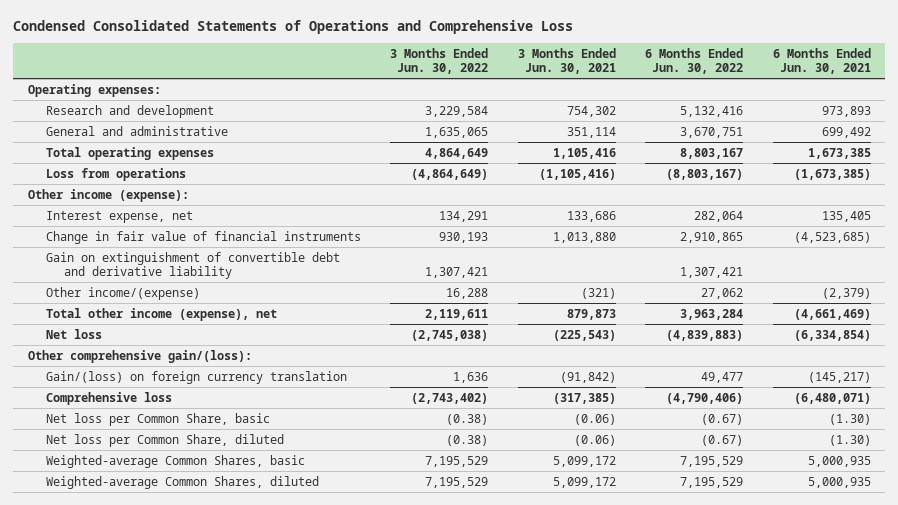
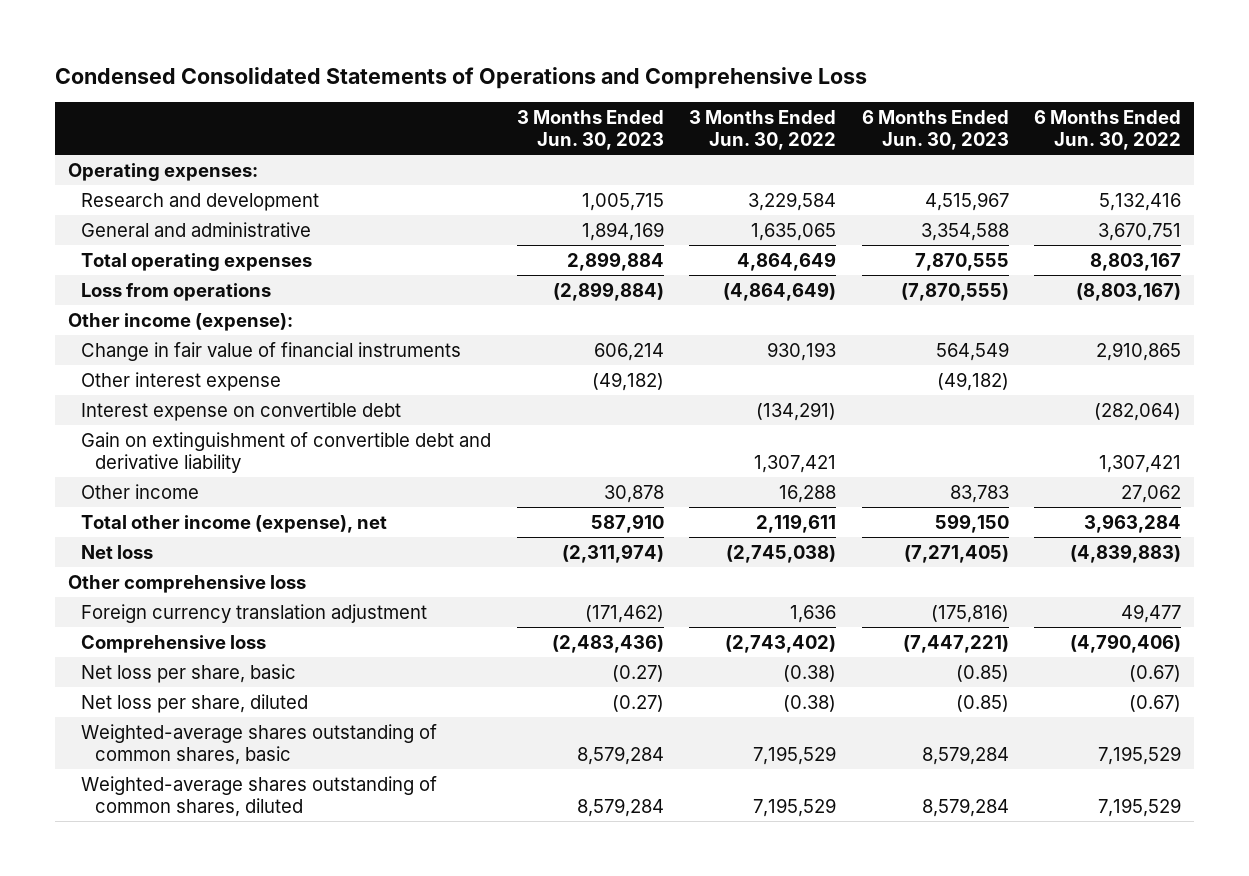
[517,47,616,75] 3 Months Ended Jun. 30, 2021 -> none
[772,47,871,75] 6 Months Ended Jun. 30, 2021 -> none
none -> [516,110,664,151] 3 Months Ended Jun. 30, 2023
none -> [861,110,1009,151] 6 Months Ended Jun. 30, 2023
[45,210,193,223] Interest expense, net -> none
none -> [81,371,282,391] Other interest expense
none -> [81,401,402,421] Interest expense on convertible debt
[45,286,200,300] Other income/(expense) -> [81,483,200,499] Other income
[27,349,252,363] Other comprehensive gain/(loss): -> [67,574,306,593] Other comprehensive loss
[45,370,347,384] Gain/(loss) on foreign currency translation -> [81,603,428,623] Foreign currency translation adjustment
[45,412,270,426] Net loss per Common Share, basic -> [81,663,297,683] Net loss per share, basic
[45,433,284,447] Net loss per Common Share, diluted -> [81,693,309,713] Net loss per share, diluted
[45,454,305,468] Weighted-average Common Shares, basic -> [81,723,438,765] Weighted-average shares outstanding of common shares, basic
[45,475,319,489] Weighted-average Common Shares, diluted -> [81,775,438,817] Weighted-average shares outstanding of common shares, diluted

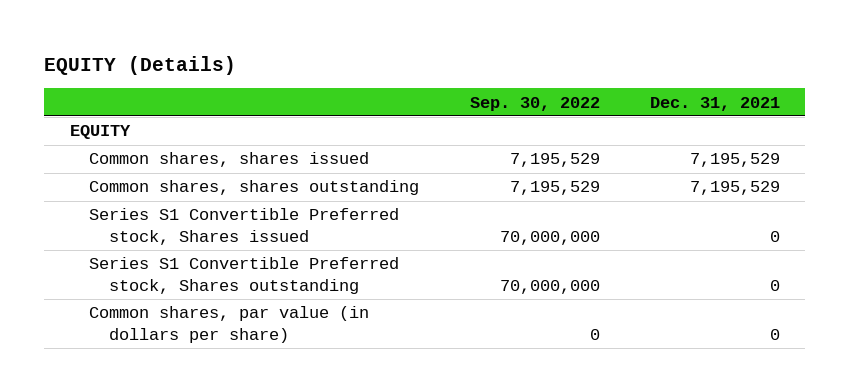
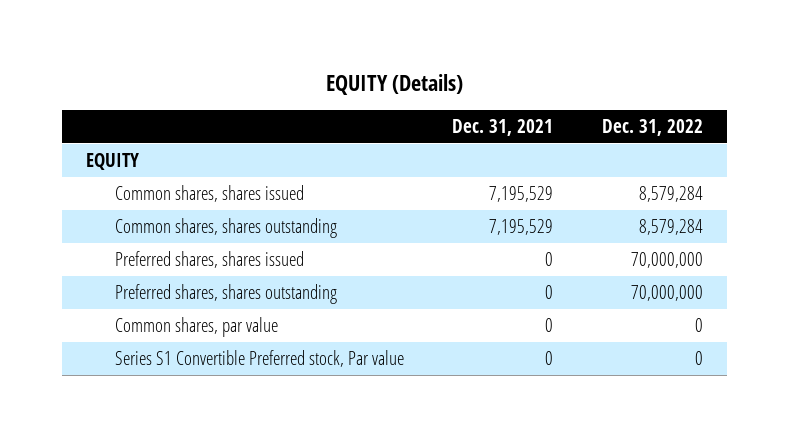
[469,96,600,111] Sep. 30, 2022 -> none
none -> [602,119,704,137] Dec. 31, 2022
[89,208,400,245] Series S1 Convertible Preferred stock, Shares issued -> [114,251,304,269] Preferred shares, shares issued
[89,257,400,294] Series S1 Convertible Preferred stock, Shares outstanding -> [114,284,337,305] Preferred shares, shares outstanding
[89,306,370,343] Common shares, par value (in dollars per share) -> [114,317,278,338] Common shares, par value
none -> [114,350,404,368] Series S1 Convertible Preferred stock, Par value

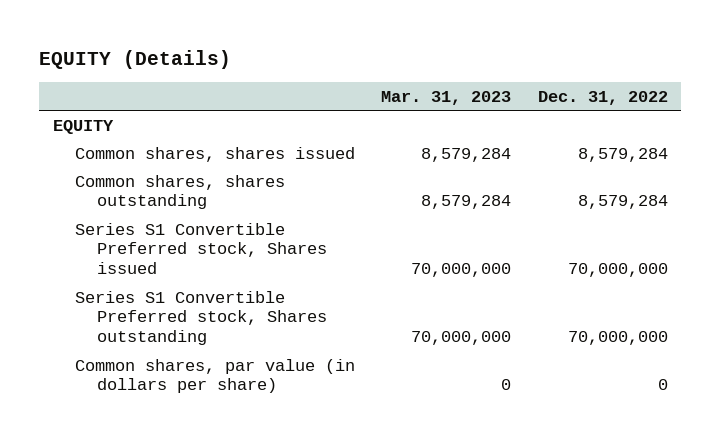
[452,119,554,137] Dec. 31, 2021 -> none
none -> [381,90,512,105] Mar. 31, 2023
[114,350,404,368] Series S1 Convertible Preferred stock, Par value -> none
[114,251,304,269] Preferred shares, shares issued -> [74,222,328,275] Series S1 Convertible Preferred stock, Shares issued
[114,284,337,305] Preferred shares, shares outstanding -> [74,290,328,346] Series S1 Convertible Preferred stock, Shares outstanding
[114,317,278,338] Common shares, par value -> [74,358,355,394] Common shares, par value (in dollars per share)

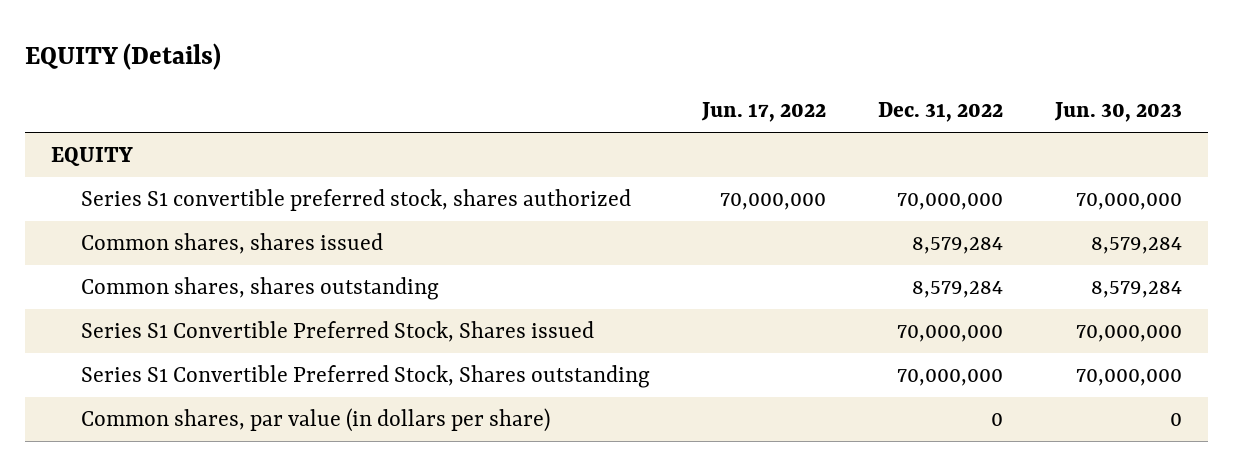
[381,90,512,105] Mar. 31, 2023 -> none
none -> [700,102,826,123] Jun. 17, 2022
none -> [1054,102,1183,123] Jun. 30, 2023
none -> [80,188,631,211] Series S1 convertible preferred stock, shares authorized
[74,222,328,275] Series S1 Convertible Preferred stock, Shares issued -> [80,320,594,342] Series S1 Convertible Preferred Stock, Shares issued
[74,290,328,346] Series S1 Convertible Preferred stock, Shares outstanding -> [80,364,650,388] Series S1 Convertible Preferred Stock, Shares outstanding

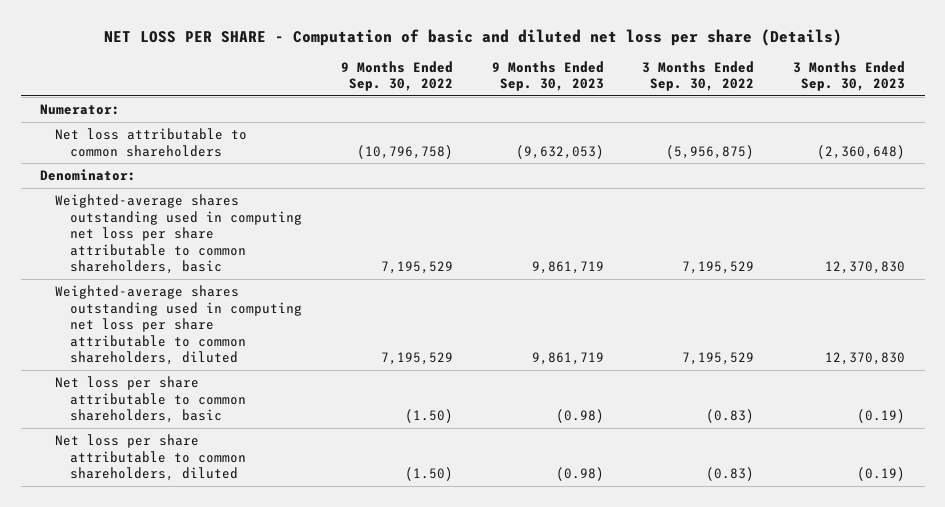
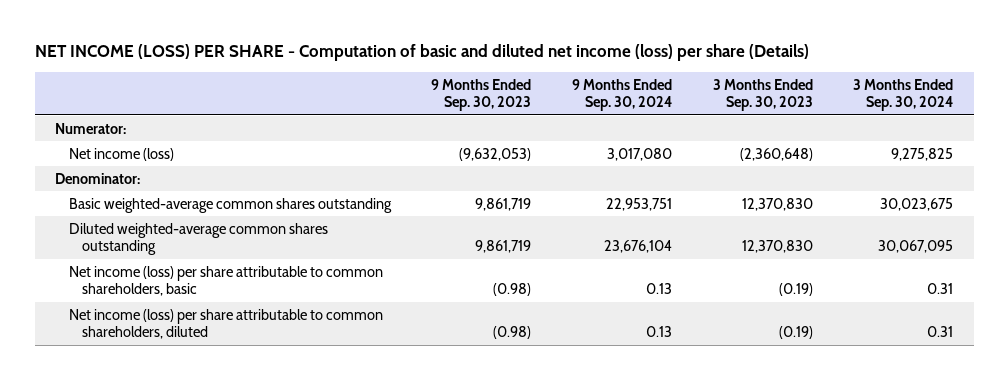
[103,28,842,46] NET LOSS PER SHARE - Computation of basic and diluted net loss per share (Details) -> [34,44,809,62] NET INCOME (LOSS) PER SHARE - Computation of basic and diluted net income (loss) per share (Details)
[340,60,453,92] 9 Months Ended Sep. 30, 2022 -> none
[642,60,755,92] 3 Months Ended Sep. 30, 2022 -> none
none -> [571,78,672,112] 9 Months Ended Sep. 30, 2024
none -> [853,78,954,112] 3 Months Ended Sep. 30, 2024
[55,127,248,157] Net loss attributable to common shareholders -> [68,147,174,161] Net income (loss)
[55,193,303,275] Weighted-average shares outstanding used in computing net loss per share attributable to common shareholders, basic -> [68,197,392,213] Basic weighted-average common shares outstanding
[55,284,303,366] Weighted-average shares outstanding used in computing net loss per share attributable to common shareholders, diluted -> [68,222,328,256] Diluted weighted-average common shares outstanding
[55,375,247,424] Net loss per share attributable to common shareholders, basic -> [68,265,383,297] Net income (loss) per share attributable to common shareholders, basic
[55,433,247,482] Net loss per share attributable to common shareholders, diluted -> [68,308,383,340] Net income (loss) per share attributable to common shareholders, diluted

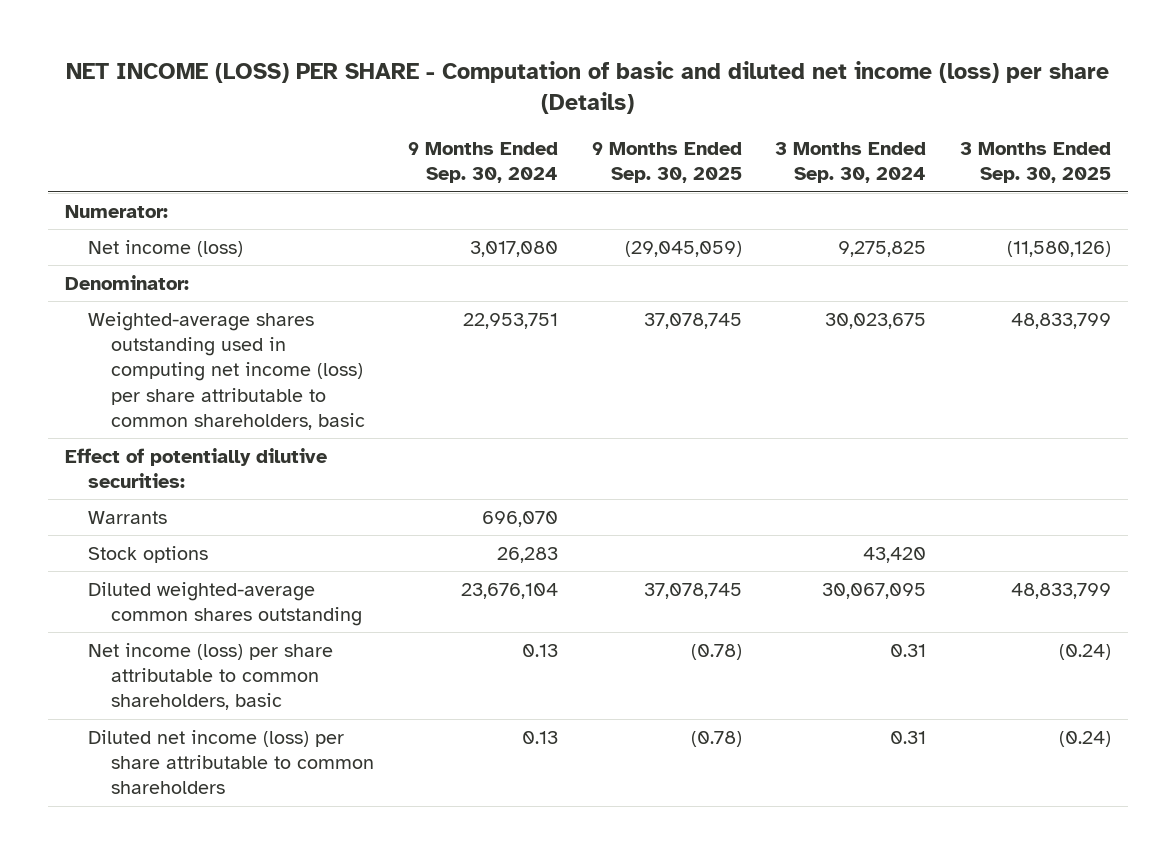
[431,78,532,112] 9 Months Ended Sep. 30, 2023 -> none
[712,78,813,112] 3 Months Ended Sep. 30, 2023 -> none
none -> [591,142,742,184] 9 Months Ended Sep. 30, 2025
none -> [960,142,1112,184] 3 Months Ended Sep. 30, 2025
[68,197,392,213] Basic weighted-average common shares outstanding -> [88,311,366,430] Weighted-average shares outstanding used in computing net income (loss) per share attributable to common shareholders, basic
none -> [65,447,328,489] Effect of potentially dilutive securities:
none -> [88,510,168,524] Warrants
none -> [88,545,209,563] Stock options
[68,308,383,340] Net income (loss) per share attributable to common shareholders, diluted -> [88,729,375,795] Diluted net income (loss) per share attributable to common shareholders

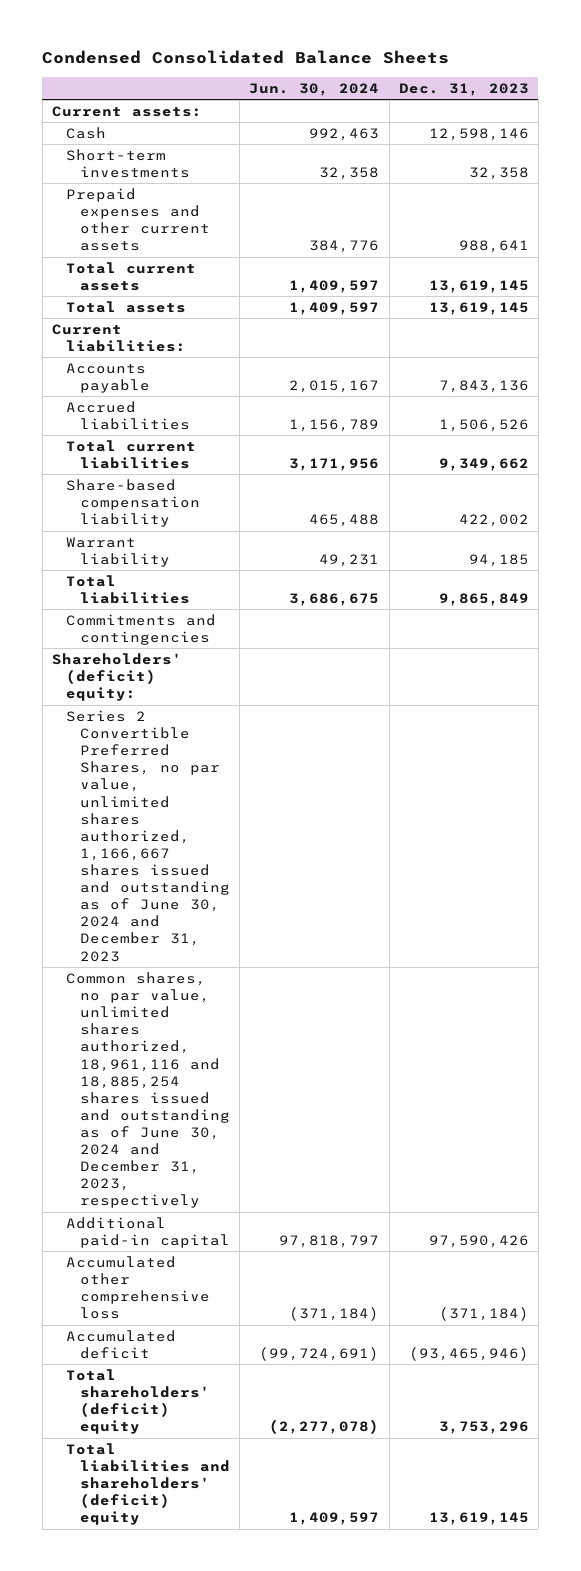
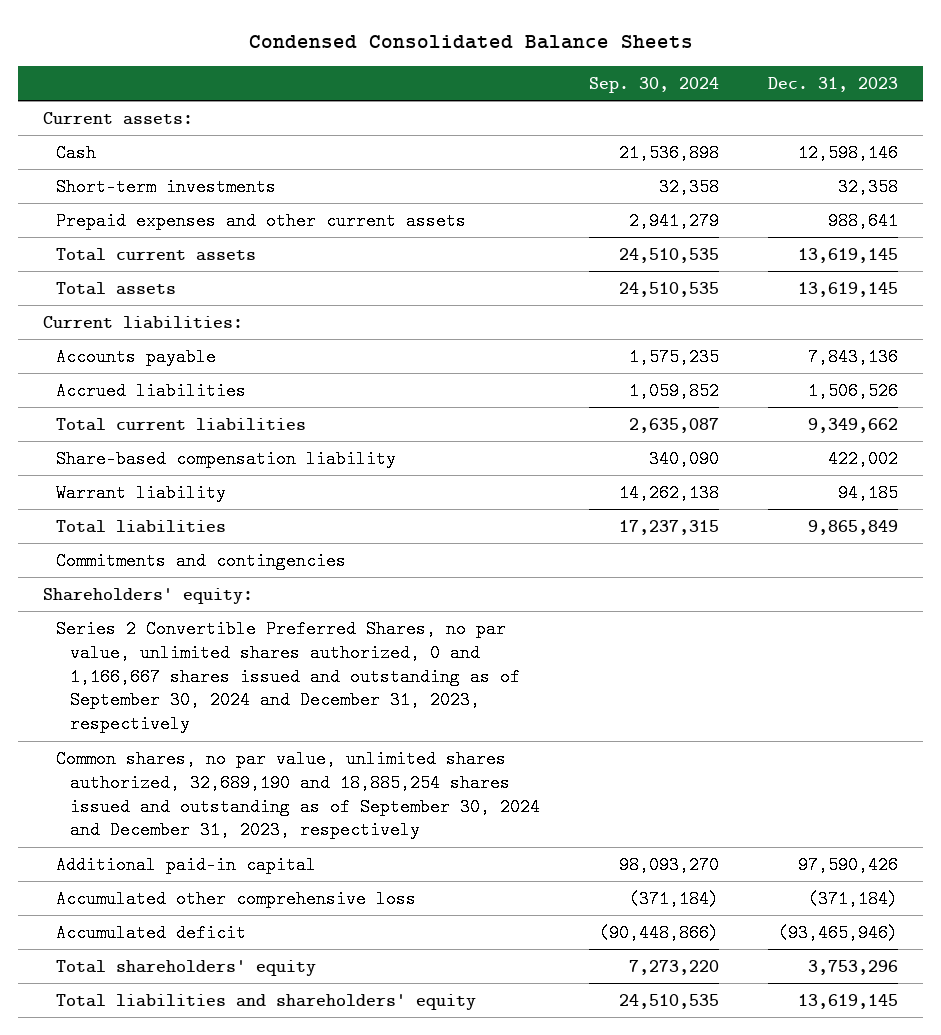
[249,83,380,97] Jun. 30, 2024 -> none
none -> [589,77,720,94] Sep. 30, 2024
[52,652,183,702] Shareholders' (deficit) equity: -> [42,587,253,604] Shareholders' equity:
[65,709,230,962] Series 2 Convertible Preferred Shares, no par value, unlimited shares authorized, 1,166,667 shares issued and outstanding as of June 30, 2024 and December 31, 2023 -> [56,619,520,734] Series 2 Convertible Preferred Shares, no par value, unlimited shares authorized, 0 and 1,166,667 shares issued and outstanding as of September 30, 2024 and December 31, 2023, respectively
[65,971,230,1209] Common shares, no par value, unlimited shares authorized, 18,961,116 and 18,885,254 shares issued and outstanding as of June 30, 2024 and December 31, 2023, respectively -> [56,749,540,840] Common shares, no par value, unlimited shares authorized, 32,689,190 and 18,885,254 shares issued and outstanding as of September 30, 2024 and December 31, 2023, respectively
[65,1368,210,1435] Total shareholders' (deficit) equity -> [56,959,317,976] Total shareholders' equity
[65,1442,230,1526] Total liabilities and shareholders' (deficit) equity -> [56,993,477,1010] Total liabilities and shareholders' equity

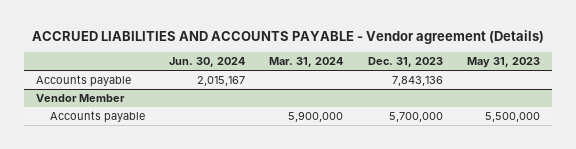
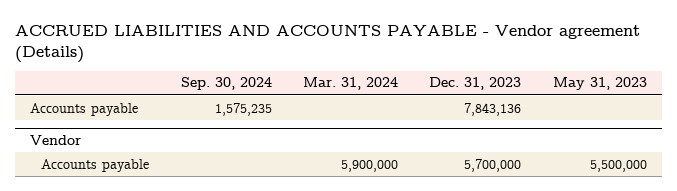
[168,57,245,68] Jun. 30, 2024 -> none
none -> [180,77,272,91] Sep. 30, 2024
[36,94,126,103] Vendor Member -> [30,135,82,146] Vendor

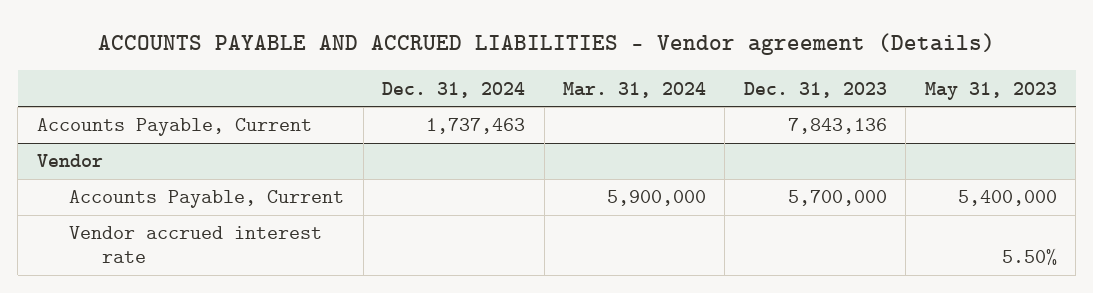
[14,25,640,64] ACCRUED LIABILITIES AND ACCOUNTS PAYABLE - Vendor agreement (Details) -> [97,32,995,55] ACCOUNTS PAYABLE AND ACCRUED LIABILITIES - Vendor agreement (Details)
[180,77,272,91] Sep. 30, 2024 -> none
none -> [382,81,526,98] Dec. 31, 2024
[30,102,139,116] Accounts payable -> [36,118,312,137] Accounts Payable, Current
[41,158,150,172] Accounts payable -> [69,190,345,209] Accounts Payable, Current
[589,159,647,172] 5,500,000 -> [957,190,1057,207] 5,400,000
none -> [69,226,323,264] Vendor accrued interest rate

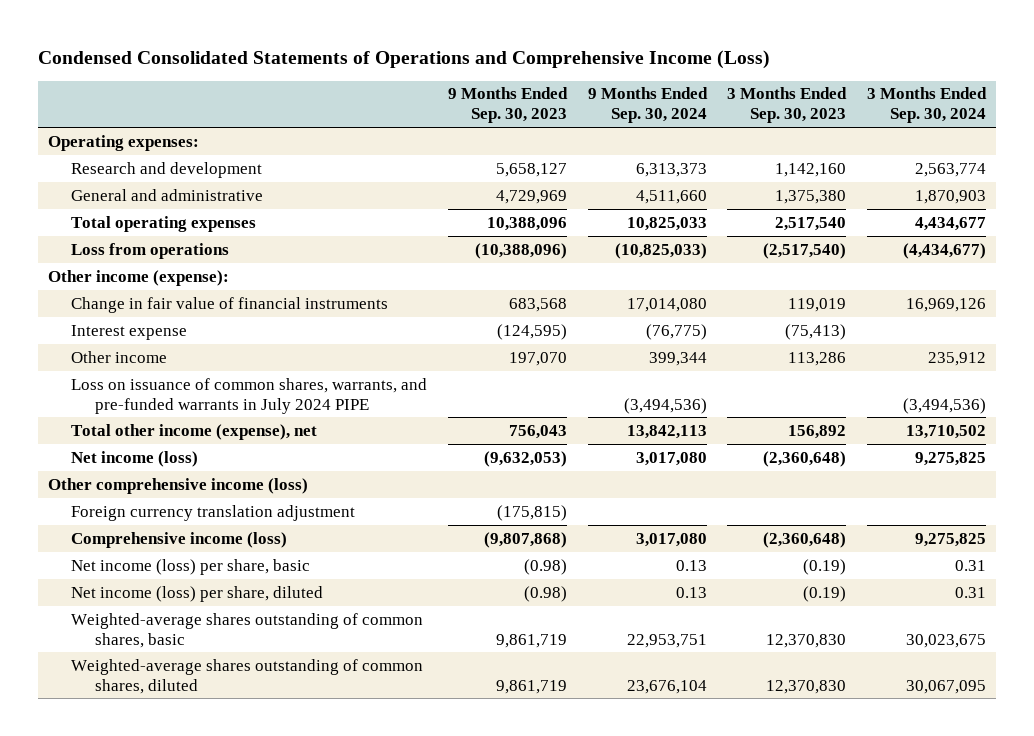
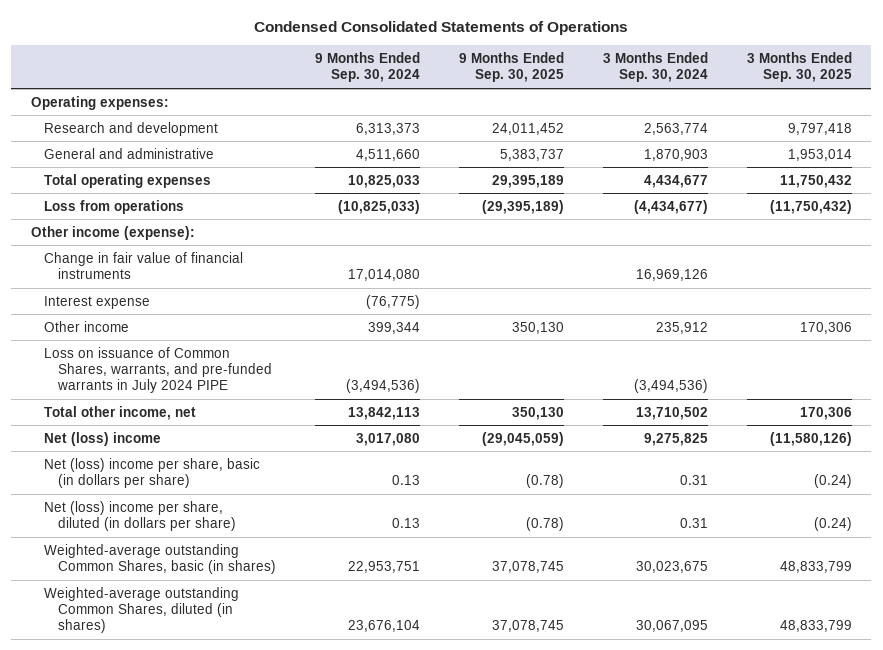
[37,49,770,69] Condensed Consolidated Statements of Operations and Comprehensive Income (Loss) -> [254,20,629,35] Condensed Consolidated Statements of Operations
[448,87,569,124] 9 Months Ended Sep. 30, 2023 -> none
[727,87,848,124] 3 Months Ended Sep. 30, 2023 -> none
none -> [459,52,565,83] 9 Months Ended Sep. 30, 2025
none -> [746,52,852,83] 3 Months Ended Sep. 30, 2025
[48,477,309,494] Other comprehensive income (loss) -> none
[71,504,356,521] Foreign currency translation adjustment -> none
[71,531,288,548] Comprehensive income (loss) -> none
[71,377,428,414] Loss on issuance of common shares, warrants, and pre-funded warrants in July 2024 PIPE -> [44,346,273,394] Loss on issuance of Common Shares, warrants, and pre-funded warrants in July 2024 PIPE
[71,423,318,440] Total other income (expense), net -> [44,405,197,420] Total other income, net
[71,450,199,467] Net income (loss) -> [44,431,162,446] Net (loss) income
[71,558,311,575] Net income (loss) per share, basic -> [44,457,261,489] Net (loss) income per share, basic (in dollars per share)
[71,585,324,602] Net income (loss) per share, diluted -> [44,500,237,532] Net (loss) income per share, diluted (in dollars per share)
[71,612,424,648] Weighted-average shares outstanding of common shares, basic -> [44,543,277,575] Weighted-average outstanding Common Shares, basic (in shares)
[71,658,424,694] Weighted-average shares outstanding of common shares, diluted -> [44,586,240,634] Weighted-average outstanding Common Shares, diluted (in shares)

